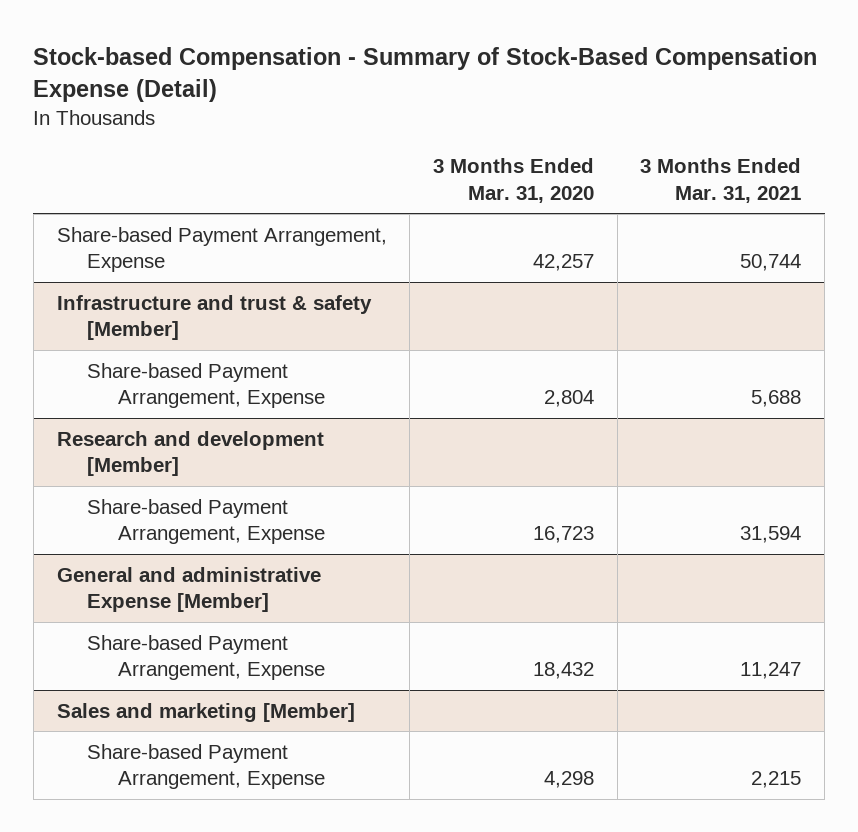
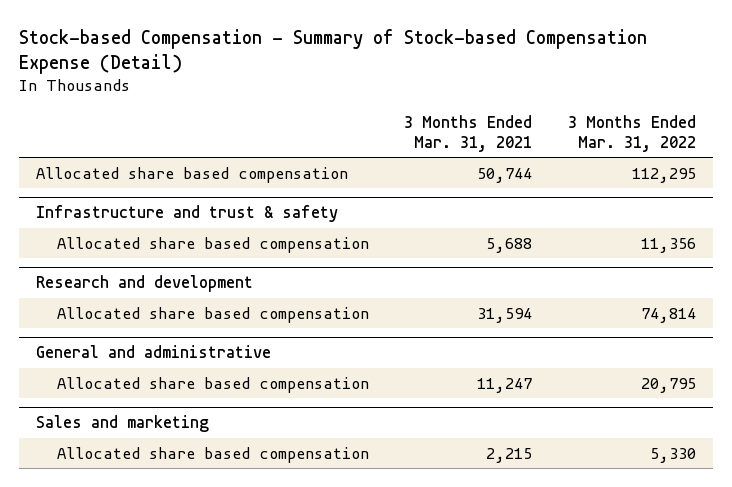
[33,47,818,103] Stock-based Compensation - Summary of Stock-Based Compensation Expense (Detail) -> [18,29,647,75] Stock-based Compensation - Summary of Stock-based Compensation Expense (Detail)
[433,158,595,203] 3 Months Ended Mar. 31, 2020 -> none
none -> [567,115,696,152] 3 Months Ended Mar. 31, 2022
[56,226,387,273] Share-based Payment Arrangement, Expense -> [36,166,349,183] Allocated share based compensation
[56,294,372,341] Infrastructure and trust & safety [Member] -> [36,205,339,223] Infrastructure and trust & safety
[87,362,326,409] Share-based Payment Arrangement, Expense -> [57,236,370,253] Allocated share based compensation
[56,430,324,477] Research and development [Member] -> [36,275,254,293] Research and development
[87,498,326,545] Share-based Payment Arrangement, Expense -> [57,306,370,323] Allocated share based compensation
[56,566,321,613] General and administrative Expense [Member] -> [36,345,272,359] General and administrative
[87,634,326,681] Share-based Payment Arrangement, Expense -> [57,376,370,393] Allocated share based compensation
[56,702,355,722] Sales and marketing [Member] -> [36,415,210,433] Sales and marketing
[87,743,326,790] Share-based Payment Arrangement, Expense -> [57,446,370,463] Allocated share based compensation

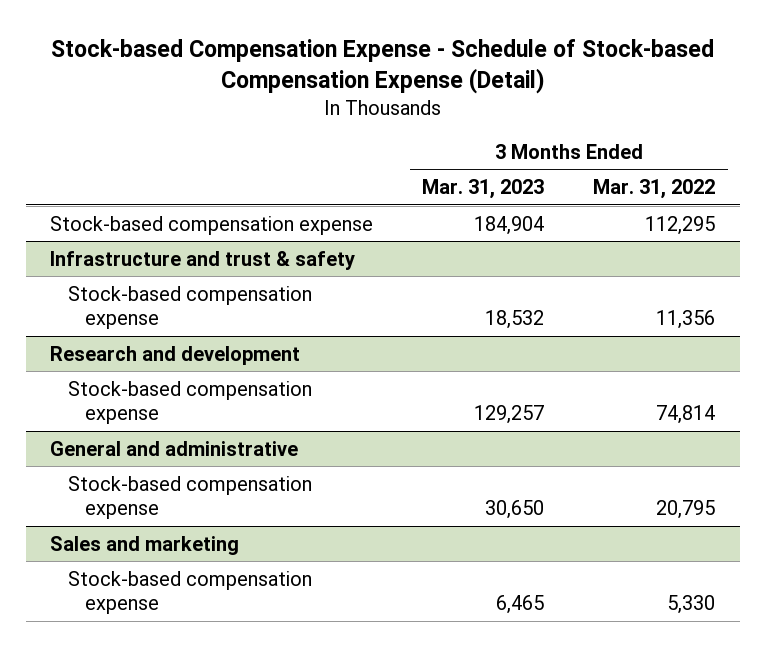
[18,29,647,75] Stock-based Compensation - Summary of Stock-based Compensation Expense (Detail) -> [50,38,714,94] Stock-based Compensation Expense - Schedule of Stock-based Compensation Expense (Detail)
[404,115,533,152] 3 Months Ended Mar. 31, 2021 -> none
none -> [422,179,545,200] Mar. 31, 2023
[36,166,349,183] Allocated share based compensation -> [50,215,374,235] Stock-based compensation expense
[57,236,370,253] Allocated share based compensation -> [67,285,312,330] Stock-based compensation expense
[57,306,370,323] Allocated share based compensation -> [67,380,312,425] Stock-based compensation expense
[57,376,370,393] Allocated share based compensation -> [67,475,312,520] Stock-based compensation expense
[57,446,370,463] Allocated share based compensation -> [67,570,312,615] Stock-based compensation expense

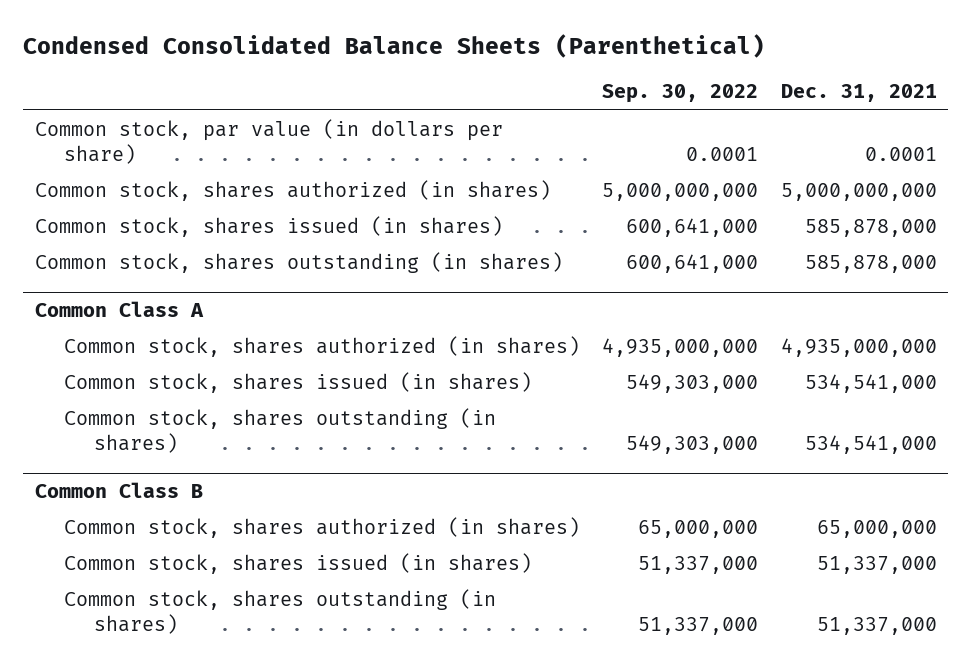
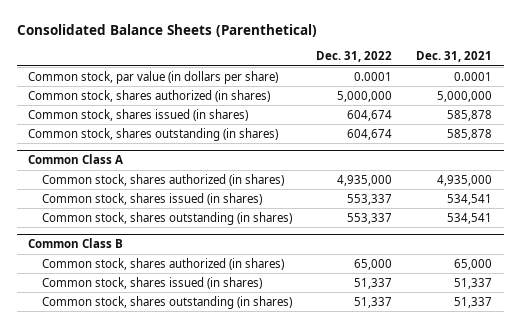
[23,33,766,58] Condensed Consolidated Balance Sheets (Parenthetical) -> [16,23,317,37] Consolidated Balance Sheets (Parenthetical)
[602,84,759,104] Sep. 30, 2022 -> none
none -> [316,51,393,63] Dec. 31, 2022
[780,182,937,201] 5,000,000,000 -> [436,90,492,102] 5,000,000
[804,218,937,237] 585,878,000 -> [446,109,492,121] 585,878
[804,254,937,273] 585,878,000 -> [446,128,492,140] 585,878
[780,337,937,357] 4,935,000,000 -> [436,174,492,186] 4,935,000
[804,373,937,393] 534,541,000 -> [446,193,492,205] 534,541
[804,434,937,454] 534,541,000 -> [446,212,492,224] 534,541
[816,519,937,538] 65,000,000 -> [453,258,492,270] 65,000
[816,555,937,574] 51,337,000 -> [453,277,492,289] 51,337
[816,616,937,635] 51,337,000 -> [453,296,492,308] 51,337

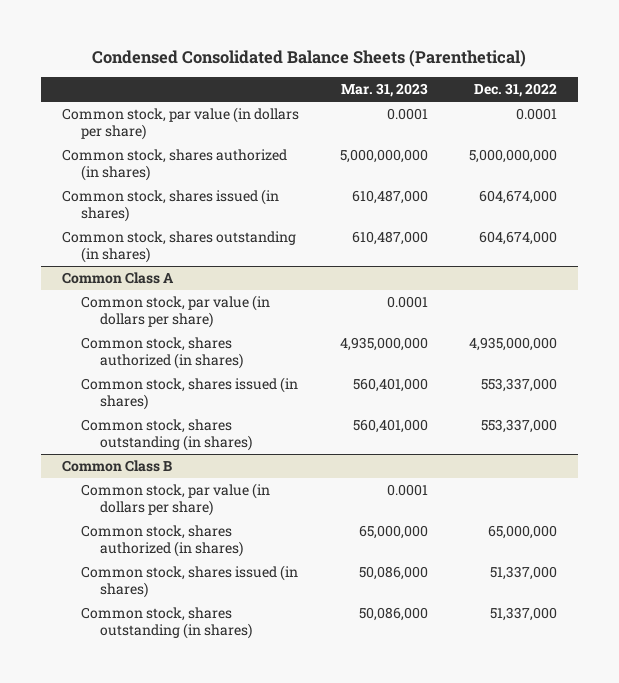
[16,23,317,37] Consolidated Balance Sheets (Parenthetical) -> [92,50,527,68] Condensed Consolidated Balance Sheets (Parenthetical)
[415,51,492,63] Dec. 31, 2021 -> none
none -> [340,83,428,98] Mar. 31, 2023
[337,90,393,102] 5,000,000 -> [469,149,558,164] 5,000,000,000
[347,109,393,121] 604,674 -> [479,190,558,205] 604,674,000
[347,128,393,140] 604,674 -> [479,231,558,246] 604,674,000
none -> [80,295,270,328] Common stock, par value (in dollars per share)
[337,174,393,186] 4,935,000 -> [469,337,558,352] 4,935,000,000
[347,193,393,205] 553,337 -> [481,378,558,393] 553,337,000
[347,212,393,224] 553,337 -> [481,419,558,434] 553,337,000
none -> [80,483,270,516] Common stock, par value (in dollars per share)
[354,258,393,270] 65,000 -> [488,525,558,540] 65,000,000
[354,277,393,289] 51,337 -> [490,566,558,581] 51,337,000
[354,296,393,308] 51,337 -> [490,607,558,622] 51,337,000

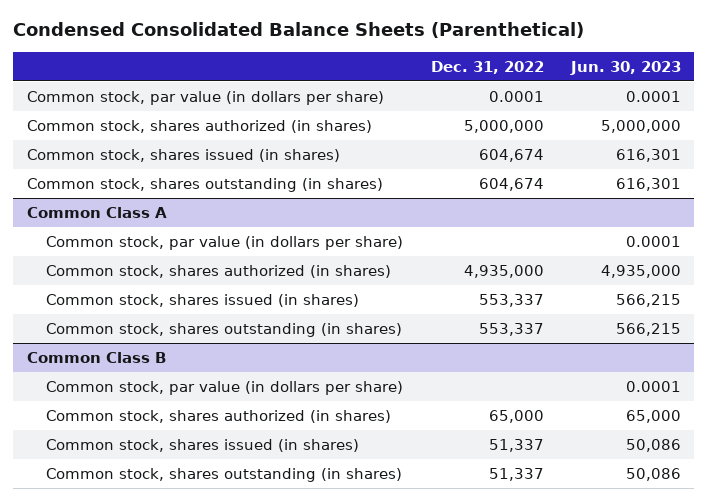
[340,83,428,98] Mar. 31, 2023 -> none
none -> [569,60,681,75] Jun. 30, 2023
[469,149,558,164] 5,000,000,000 -> [463,120,544,134] 5,000,000
[479,190,558,205] 604,674,000 -> [478,149,544,163] 604,674
[479,231,558,246] 604,674,000 -> [478,178,544,192] 604,674
[469,337,558,352] 4,935,000,000 -> [463,265,544,279] 4,935,000
[481,378,558,393] 553,337,000 -> [478,294,544,308] 553,337
[481,419,558,434] 553,337,000 -> [478,323,544,337] 553,337
[488,525,558,540] 65,000,000 -> [488,410,544,424] 65,000
[490,566,558,581] 51,337,000 -> [488,439,544,453] 51,337
[490,607,558,622] 51,337,000 -> [488,468,544,482] 51,337

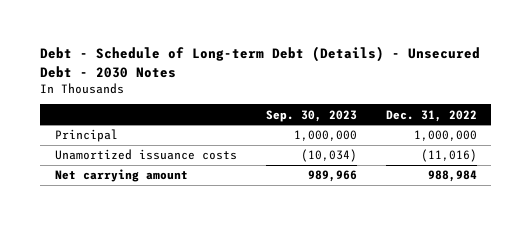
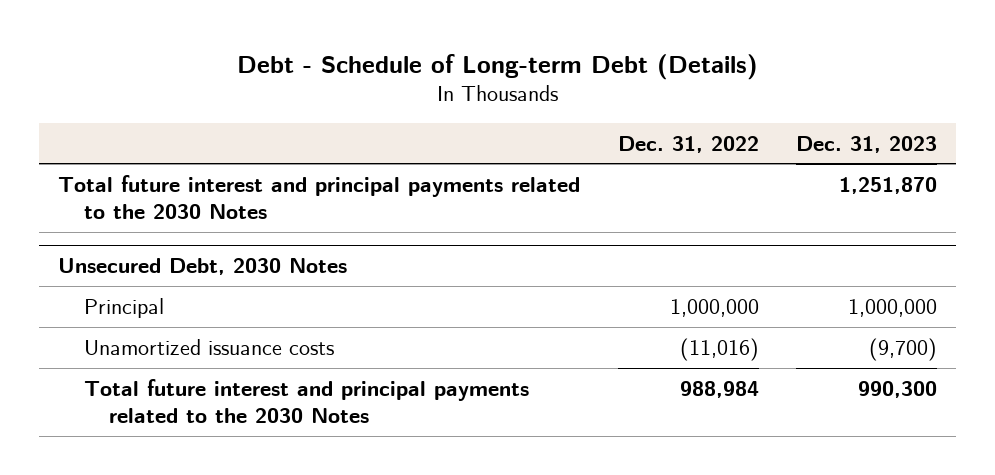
[40,46,481,78] Debt - Schedule of Long-term Debt (Details) - Unsecured Debt - 2030 Notes -> [236,53,758,80] Debt - Schedule of Long-term Debt (Details)
[265,109,357,122] Sep. 30, 2023 -> none
none -> [796,135,938,153] Dec. 31, 2023
none -> [58,174,581,219] Total future interest and principal payments related to the 2030 Notes
none -> [58,258,348,276] Unsecured Debt, 2030 Notes
[54,169,188,183] Net carrying amount -> [83,378,529,423] Total future interest and principal payments related to the 2030 Notes

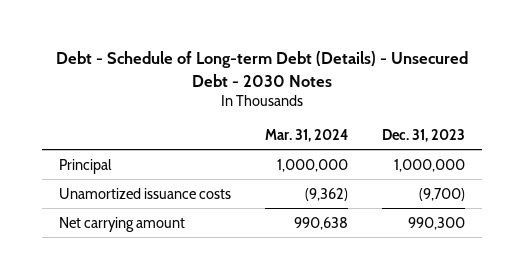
[236,53,758,80] Debt - Schedule of Long-term Debt (Details) -> [55,51,468,87] Debt - Schedule of Long-term Debt (Details) - Unsecured Debt - 2030 Notes
[617,135,759,153] Dec. 31, 2022 -> none
none -> [264,128,348,142] Mar. 31, 2024
[58,174,581,219] Total future interest and principal payments related to the 2030 Notes -> none
[58,258,348,276] Unsecured Debt, 2030 Notes -> none
[83,378,529,423] Total future interest and principal payments related to the 2030 Notes -> [58,216,185,232] Net carrying amount

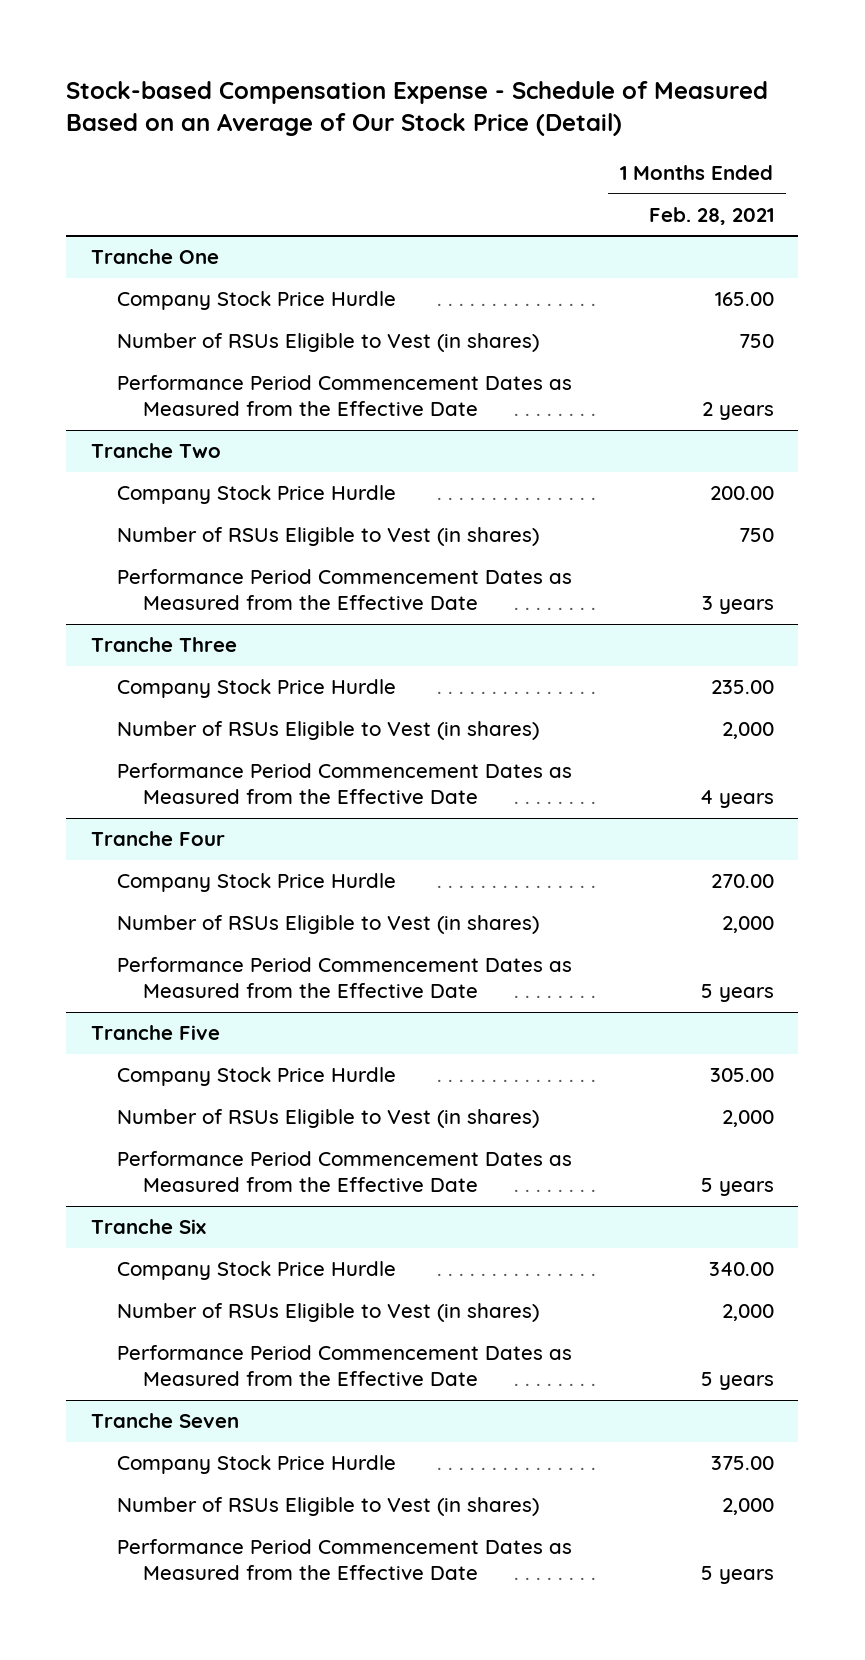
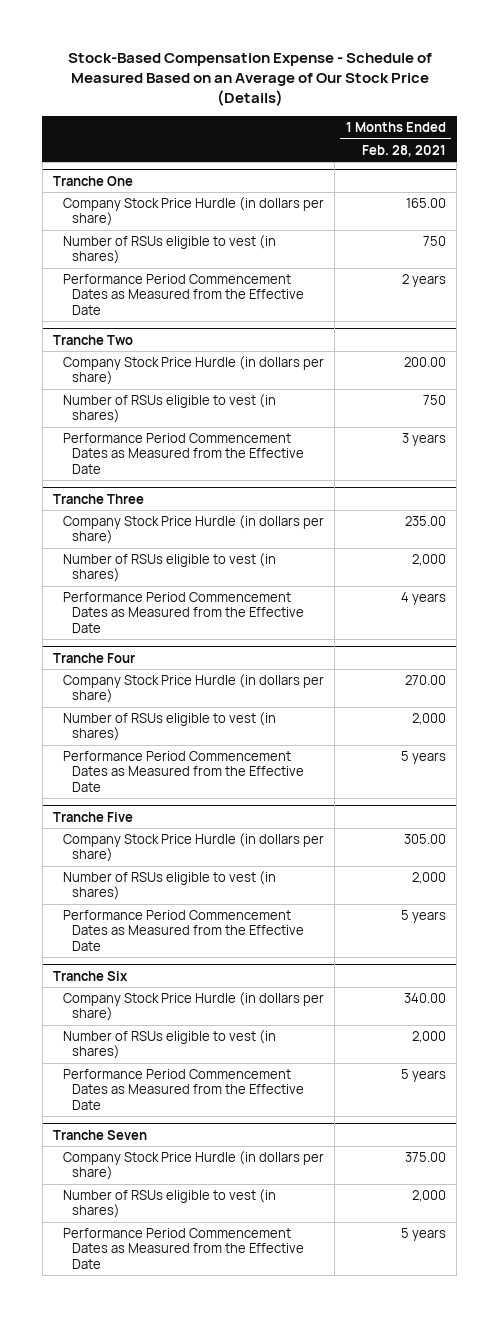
[66,80,769,136] Stock-based Compensation Expense - Schedule of Measured Based on an Average of Our Stock Price (Detail) -> [67,52,432,107] Stock-Based Compensation Expense - Schedule of Measured Based on an Average of Our Stock Price (Details)
[116,291,396,311] Company Stock Price Hurdle -> [62,196,324,227] Company Stock Price Hurdle (in dollars per share)
[116,333,539,353] Number of RSUs Eligible to Vest (in shares) -> [62,234,276,265] Number of RSUs eligible to vest (in shares)
[116,485,396,505] Company Stock Price Hurdle -> [62,355,324,386] Company Stock Price Hurdle (in dollars per share)
[116,527,539,547] Number of RSUs Eligible to Vest (in shares) -> [62,393,276,424] Number of RSUs eligible to vest (in shares)
[116,679,396,699] Company Stock Price Hurdle -> [62,514,324,545] Company Stock Price Hurdle (in dollars per share)
[116,721,539,741] Number of RSUs Eligible to Vest (in shares) -> [62,552,276,583] Number of RSUs eligible to vest (in shares)
[116,873,396,893] Company Stock Price Hurdle -> [62,673,324,704] Company Stock Price Hurdle (in dollars per share)
[116,915,539,935] Number of RSUs Eligible to Vest (in shares) -> [62,711,276,742] Number of RSUs eligible to vest (in shares)
[116,1067,396,1087] Company Stock Price Hurdle -> [62,832,324,863] Company Stock Price Hurdle (in dollars per share)
[116,1109,539,1129] Number of RSUs Eligible to Vest (in shares) -> [62,870,276,901] Number of RSUs eligible to vest (in shares)
[116,1261,396,1281] Company Stock Price Hurdle -> [62,991,324,1022] Company Stock Price Hurdle (in dollars per share)
[116,1303,539,1323] Number of RSUs Eligible to Vest (in shares) -> [62,1029,276,1060] Number of RSUs eligible to vest (in shares)
[116,1455,396,1475] Company Stock Price Hurdle -> [62,1150,324,1181] Company Stock Price Hurdle (in dollars per share)
[116,1497,539,1517] Number of RSUs Eligible to Vest (in shares) -> [62,1188,276,1219] Number of RSUs eligible to vest (in shares)

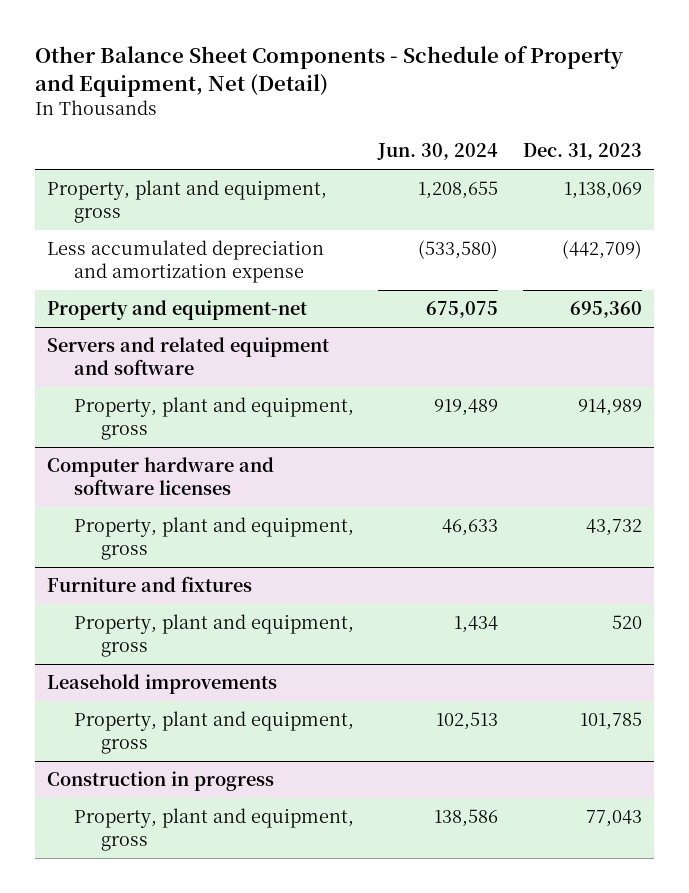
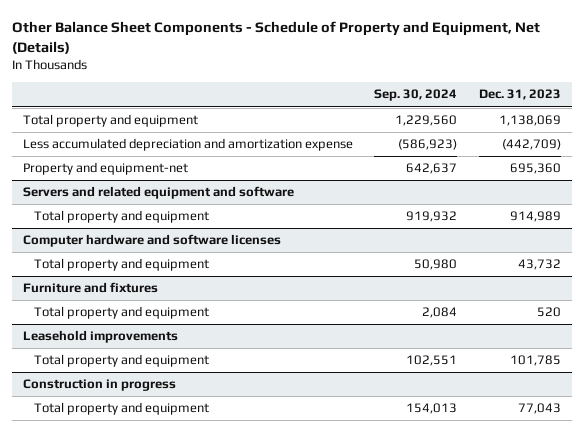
[35,45,624,97] Other Balance Sheet Components - Schedule of Property and Equipment, Net (Detail) -> [12,21,541,55] Other Balance Sheet Components - Schedule of Property and Equipment, Net (Details)
[377,143,499,161] Jun. 30, 2024 -> none
none -> [374,89,458,102] Sep. 30, 2024
[47,179,328,223] Property, plant and equipment, gross -> [22,114,198,128] Total property and equipment
[74,396,355,440] Property, plant and equipment, gross -> [34,210,210,224] Total property and equipment
[74,516,355,560] Property, plant and equipment, gross -> [34,258,210,272] Total property and equipment
[74,613,355,657] Property, plant and equipment, gross -> [34,306,210,320] Total property and equipment
[74,710,355,754] Property, plant and equipment, gross -> [34,354,210,368] Total property and equipment
[74,807,355,851] Property, plant and equipment, gross -> [34,402,210,416] Total property and equipment

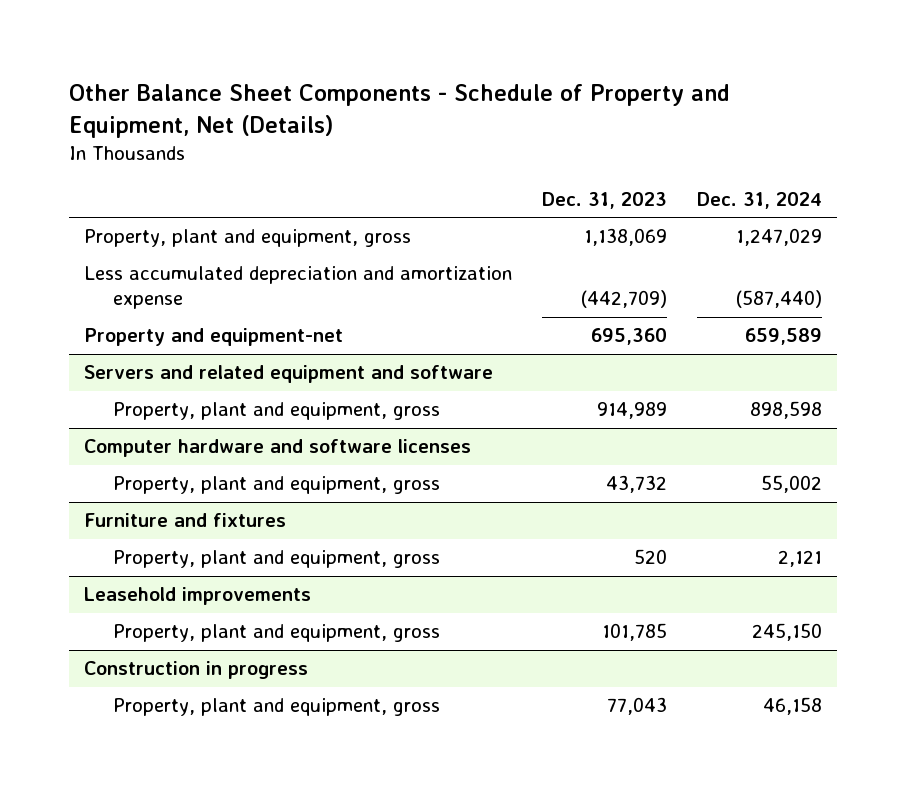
[374,89,458,102] Sep. 30, 2024 -> none
none -> [696,191,822,209] Dec. 31, 2024
[22,114,198,128] Total property and equipment -> [83,229,411,248] Property, plant and equipment, gross
[34,210,210,224] Total property and equipment -> [113,402,441,421] Property, plant and equipment, gross
[34,258,210,272] Total property and equipment -> [113,476,441,495] Property, plant and equipment, gross
[34,306,210,320] Total property and equipment -> [113,550,441,569] Property, plant and equipment, gross
[34,354,210,368] Total property and equipment -> [113,624,441,643] Property, plant and equipment, gross
[34,402,210,416] Total property and equipment -> [113,698,441,717] Property, plant and equipment, gross

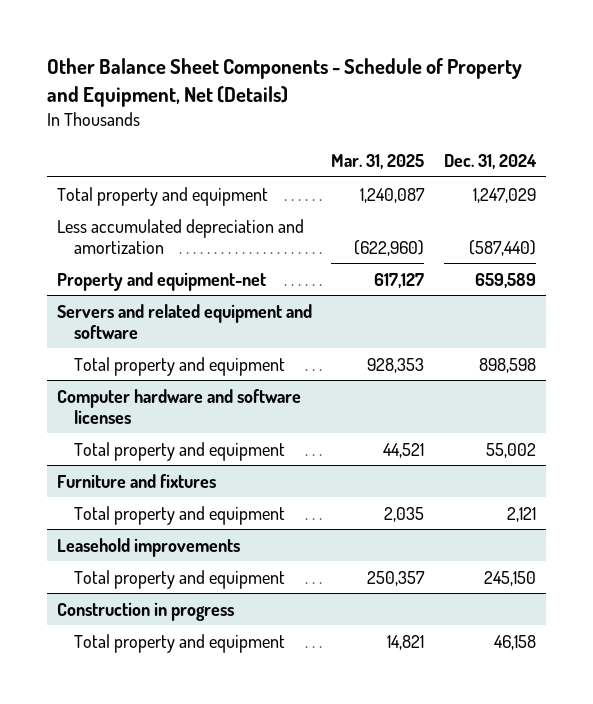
[541,191,667,209] Dec. 31, 2023 -> none
none -> [331,154,425,170] Mar. 31, 2025
[83,229,411,248] Property, plant and equipment, gross -> [56,186,268,206] Total property and equipment
[83,266,512,310] Less accumulated depreciation and amortization expense -> [56,218,304,254] Less accumulated depreciation and amortization
[113,402,441,421] Property, plant and equipment, gross -> [73,356,285,376] Total property and equipment
[113,476,441,495] Property, plant and equipment, gross -> [73,441,285,461] Total property and equipment
[113,550,441,569] Property, plant and equipment, gross -> [73,505,285,525] Total property and equipment
[113,624,441,643] Property, plant and equipment, gross -> [73,569,285,589] Total property and equipment
[113,698,441,717] Property, plant and equipment, gross -> [73,633,285,653] Total property and equipment

